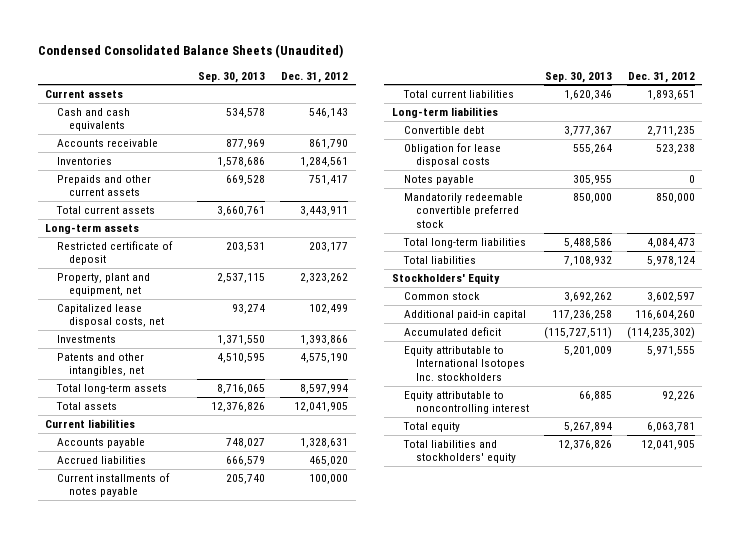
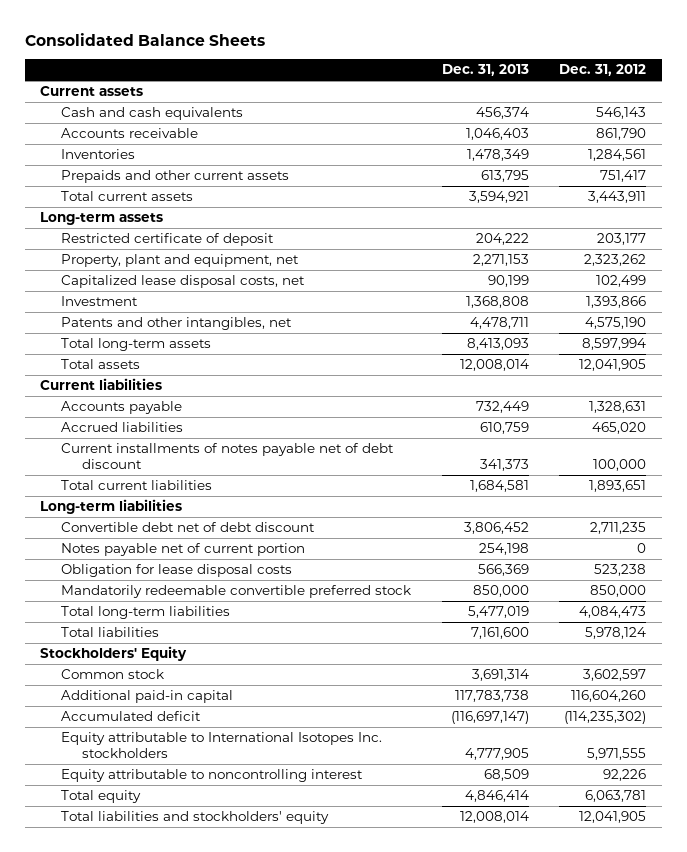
[37,44,343,59] Condensed Consolidated Balance Sheets (Unaudited) -> [25,32,266,46] Consolidated Balance Sheets
[198,71,266,83] Sep. 30, 2013 -> none
none -> [441,64,529,77] Dec. 31, 2013
[57,334,117,343] Investments -> [61,296,139,307] Investment
[57,472,171,498] Current installments of notes payable -> [61,443,395,470] Current installments of notes payable net of debt discount
[403,125,484,134] Convertible debt -> [61,522,316,533] Convertible debt net of debt discount
none -> [61,543,306,557] Notes payable net of current portion
[403,174,474,185] Notes payable -> none

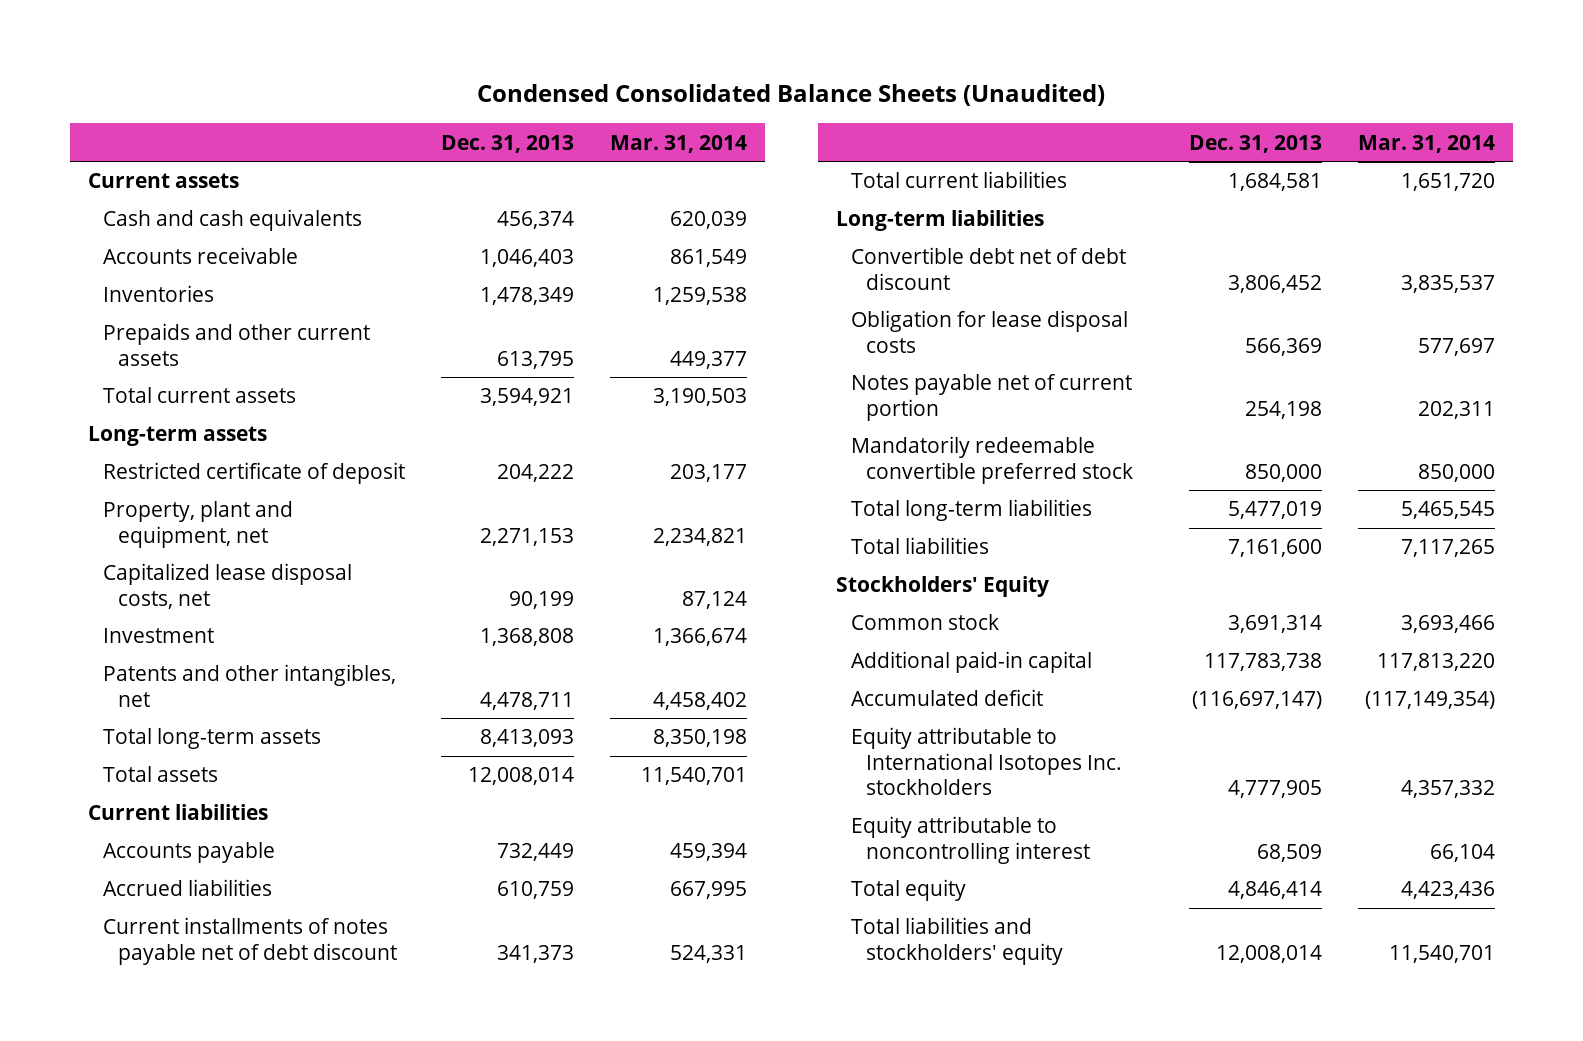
[25,32,266,46] Consolidated Balance Sheets -> [477,84,1106,107] Condensed Consolidated Balance Sheets (Unaudited)
[559,64,647,77] Dec. 31, 2012 -> none
none -> [610,134,748,153] Mar. 31, 2014
[61,543,306,557] Notes payable net of current portion -> [850,374,1132,421] Notes payable net of current portion

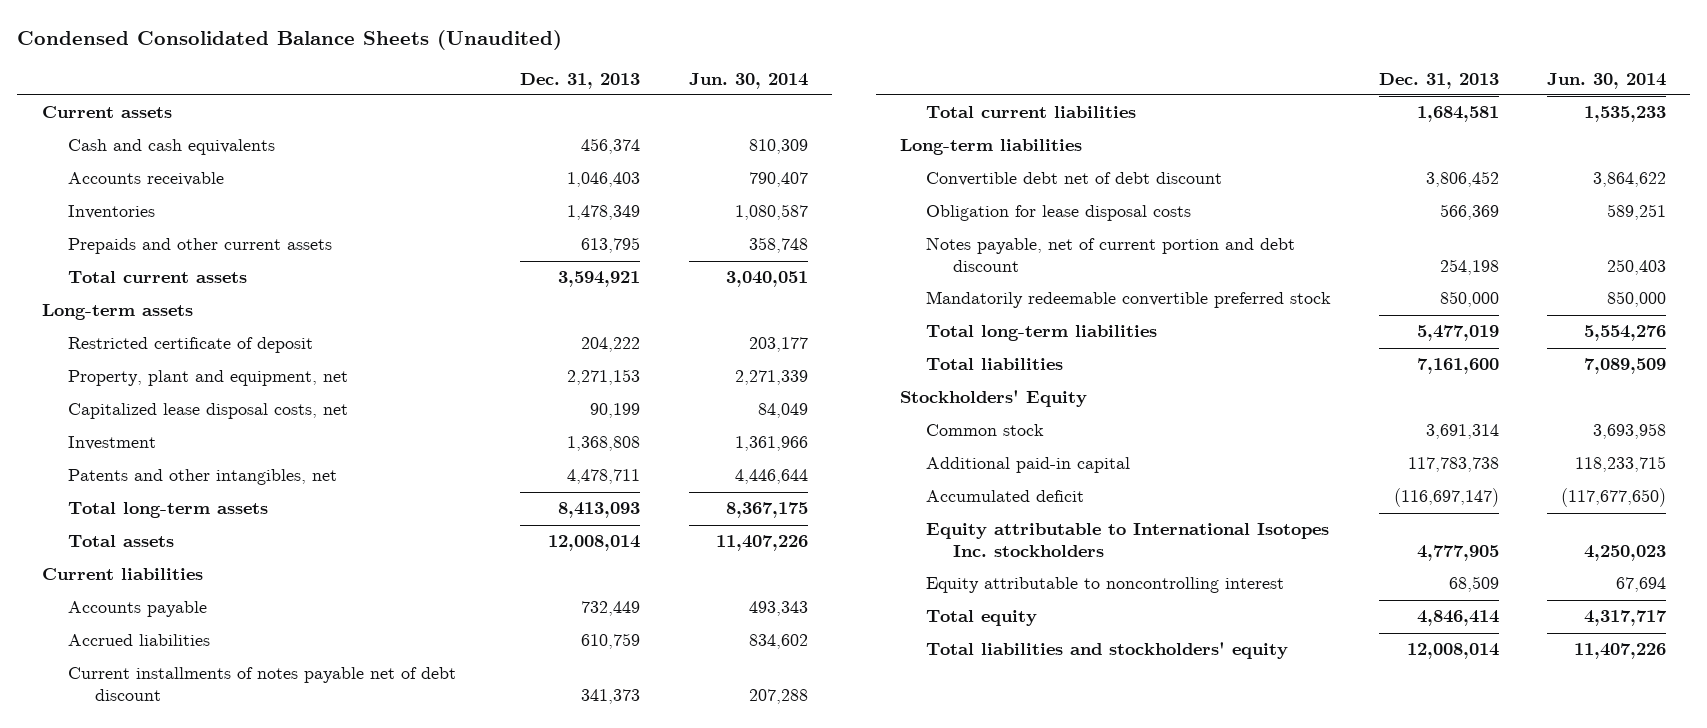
[610,134,748,153] Mar. 31, 2014 -> none
none -> [688,72,808,89] Jun. 30, 2014
[850,374,1132,421] Notes payable net of current portion -> [926,237,1296,272] Notes payable, net of current portion and debt discount

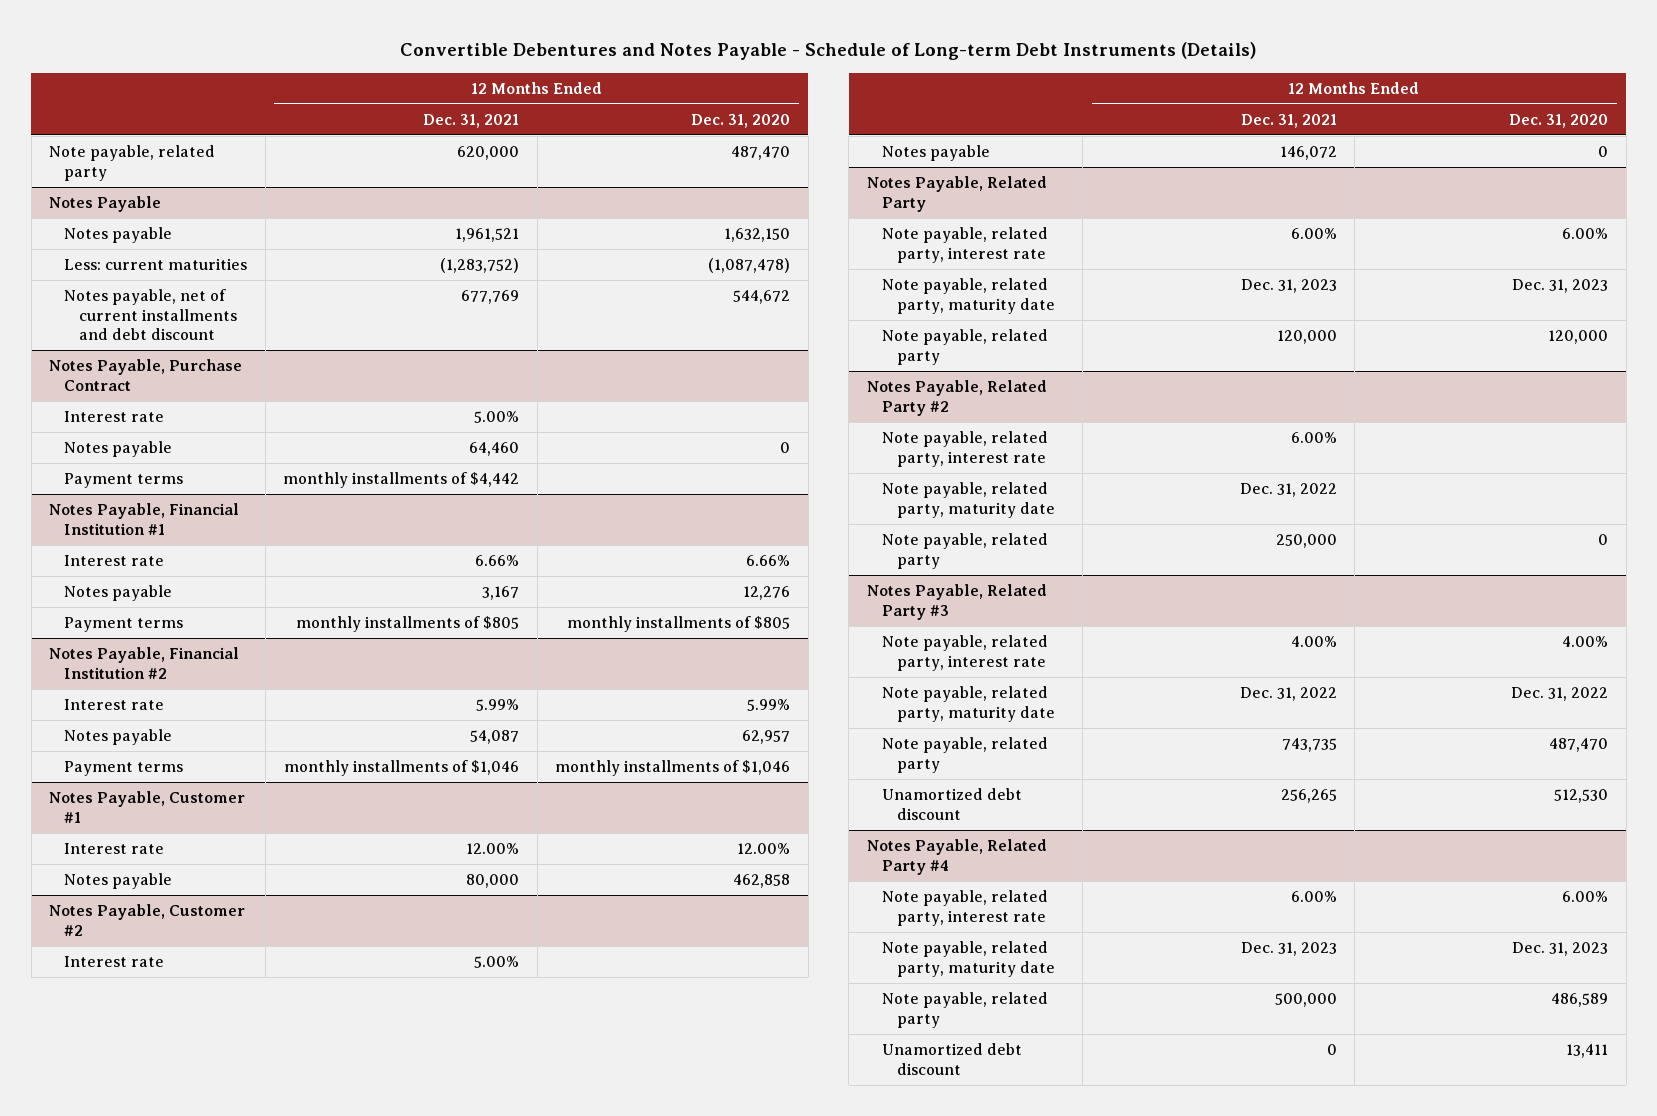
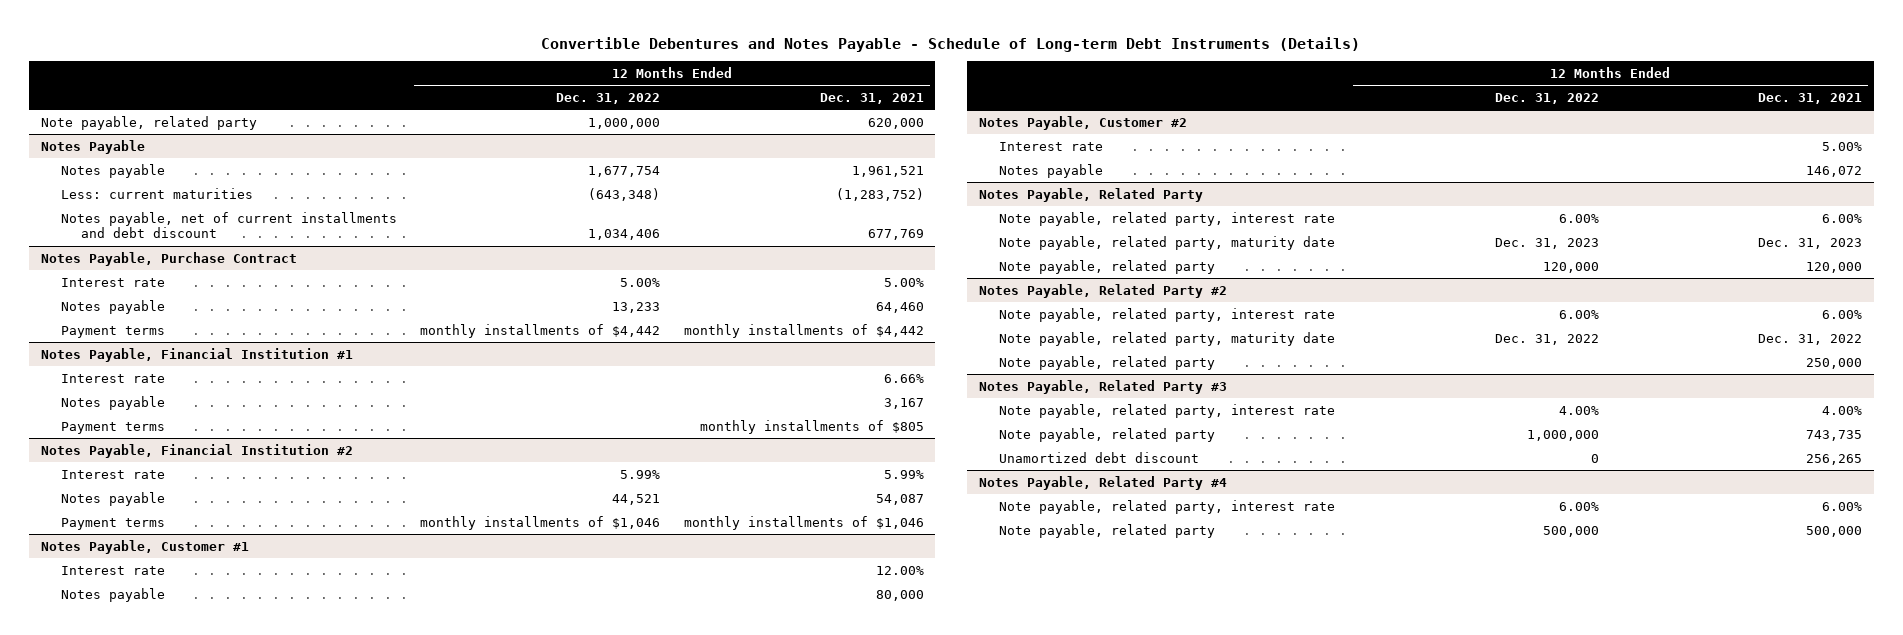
[691,113,791,128] Dec. 31, 2020 -> none
none -> [556,92,661,104] Dec. 31, 2022
[881,686,1055,722] Note payable, related party, maturity date -> none
[881,941,1055,977] Note payable, related party, maturity date -> none
[881,1043,1022,1075] Unamortized debt discount -> none

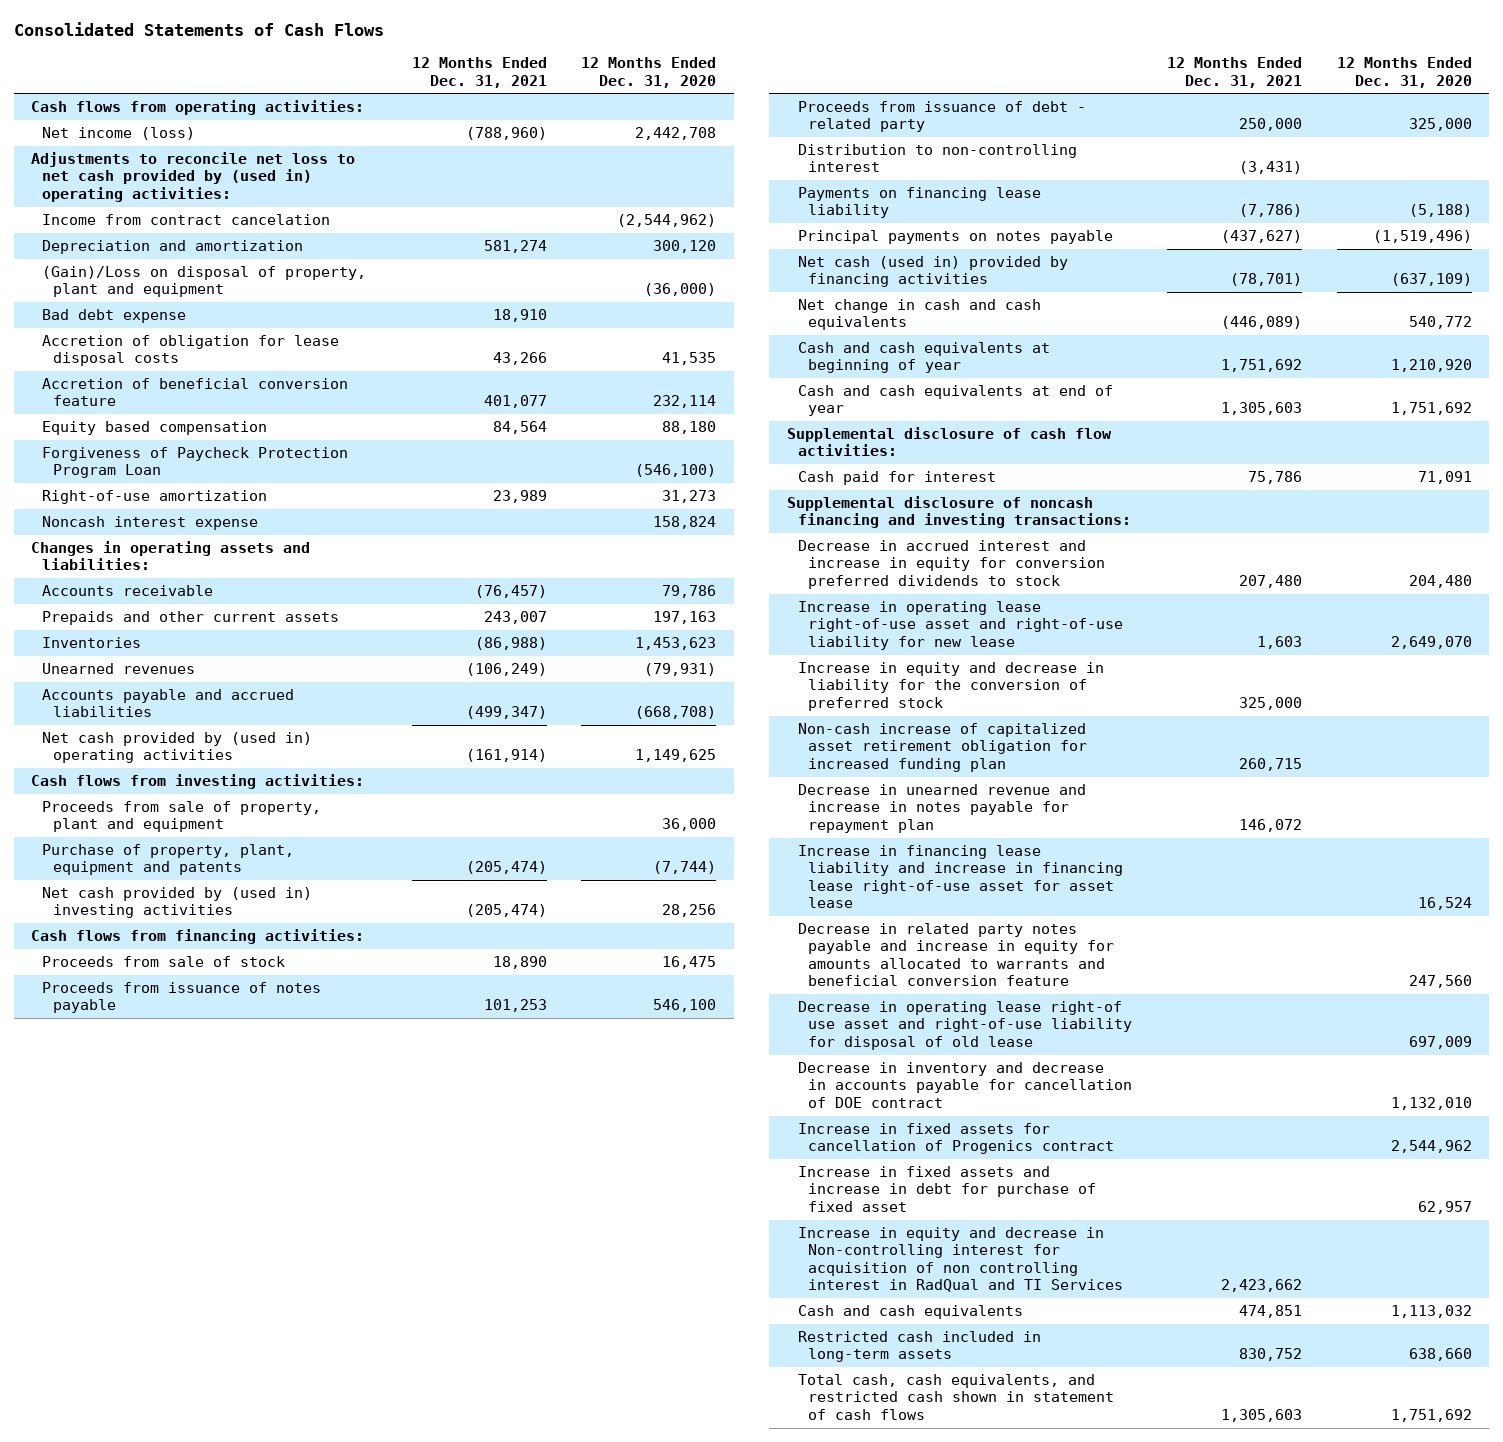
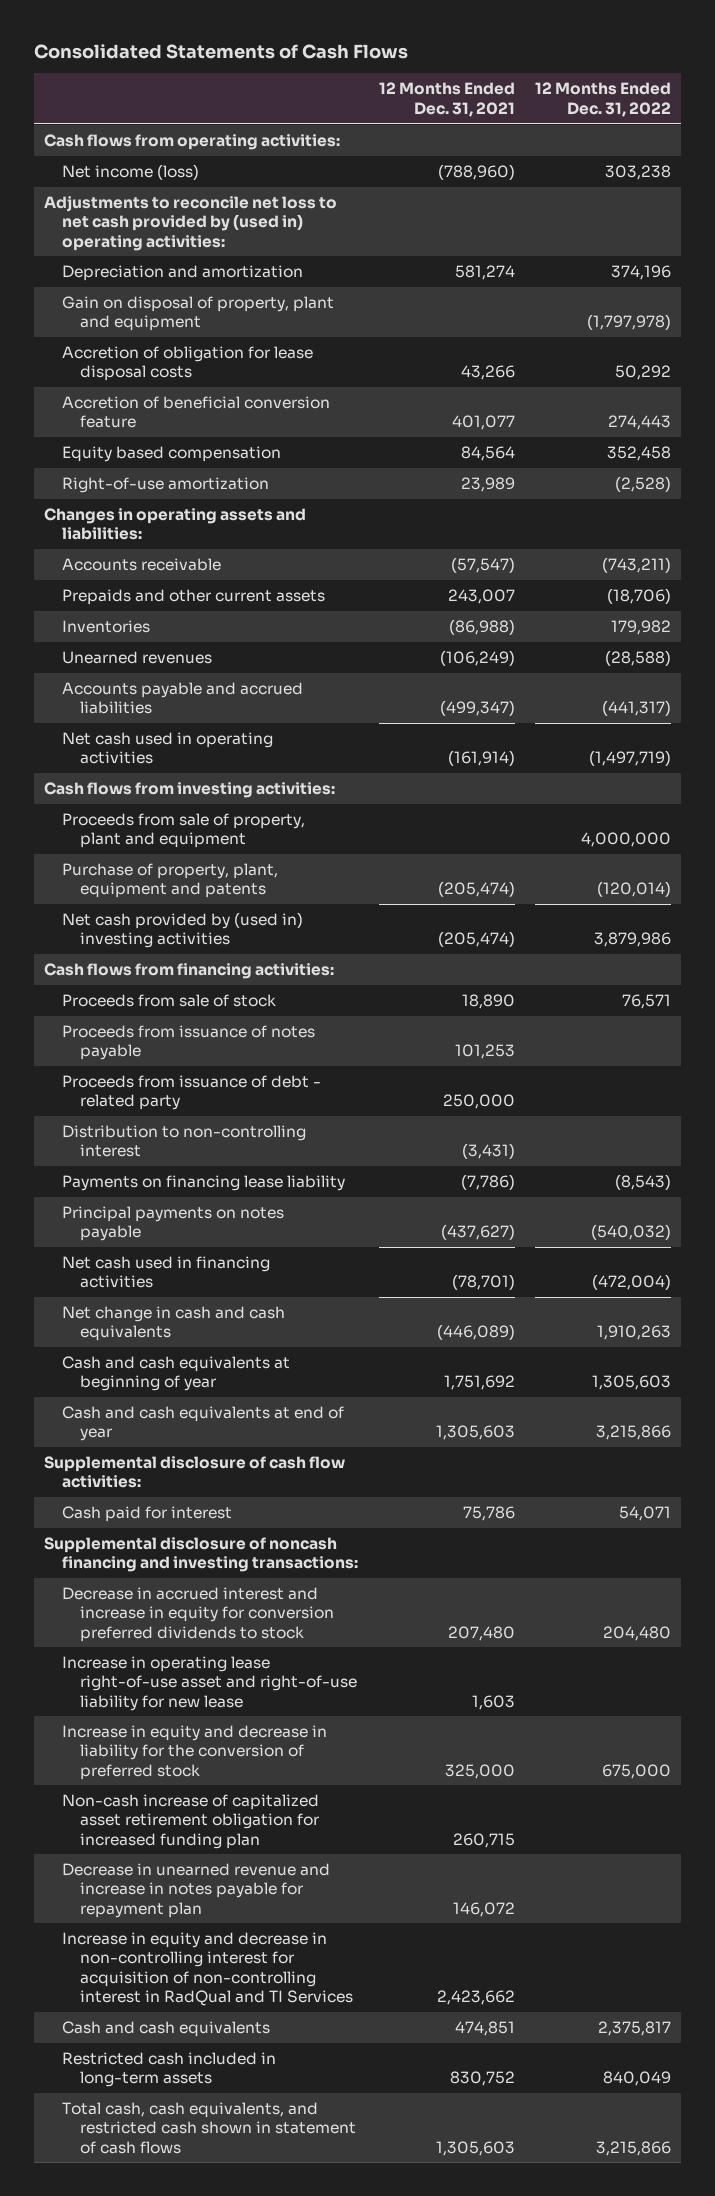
[581,57,717,88] 12 Months Ended Dec. 31, 2020 -> none
none -> [535,82,672,117] 12 Months Ended Dec. 31, 2022
[41,214,330,226] Income from contract cancelation -> none
[41,309,186,324] Bad debt expense -> none
[41,266,366,298] (Gain)/Loss on disposal of property, plant and equipment -> [62,296,335,332] Gain on disposal of property, plant and equipment
[41,447,348,479] Forgiveness of Paycheck Protection Program Loan -> none
[41,516,258,531] Noncash interest expense -> none
[474,585,547,599] (76,457) -> [450,557,515,574] (57,547)
[41,732,312,764] Net cash provided by (used in) operating activities -> [62,732,274,765] Net cash used in operating activities
[797,256,1068,288] Net cash (used in) provided by financing activities -> [62,1256,271,1289] Net cash used in financing activities
[797,845,1124,909] Increase in financing lease liability and increase in financing lease right-of-use asset for asset lease -> none
[797,923,1115,987] Decrease in related party notes payable and increase in equity for amounts allocated to warrants and beneficial conversion feature -> none
[797,1001,1133,1050] Decrease in operating lease right-of use asset and right-of-use liability for disposal of old lease -> none
[797,1062,1133,1108] Decrease in inventory and decrease in accounts payable for cancellation of DOE contract -> none
[797,1123,1115,1155] Increase in fixed assets for cancellation of Progenics contract -> none
[797,1166,1097,1212] Increase in fixed assets and increase in debt for purchase of fixed asset -> none
[797,1227,1124,1293] Increase in equity and decrease in Non-controlling interest for acquisition of non controlling interest in RadQual and TI Services -> [62,1932,354,2006] Increase in equity and decrease in non-controlling interest for acquisition of non-controlling interest in RadQual and TI Services

